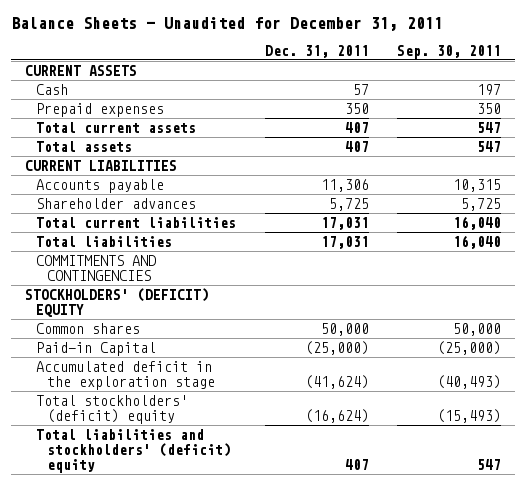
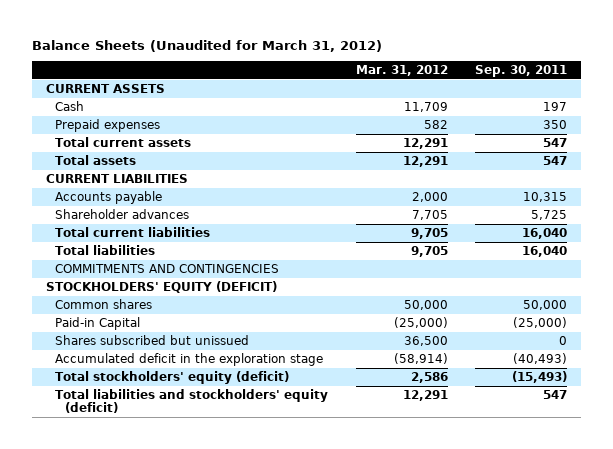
[10,16,443,31] Balance Sheets - Unaudited for December 31, 2011 -> [32,39,383,52] Balance Sheets (Unaudited for March 31, 2012)
[264,44,369,58] Dec. 31, 2011 -> none
none -> [355,64,448,76] Mar. 31, 2012
[24,287,209,317] STOCKHOLDERS' (DEFICIT) EQUITY -> [45,280,277,293] STOCKHOLDERS' EQUITY (DEFICIT)
none -> [55,334,250,345] Shares subscribed but unissued
[36,394,189,424] Total stockholders' (deficit) equity -> [55,370,290,384] Total stockholders' equity (deficit)
[36,428,232,473] Total liabilities and stockholders' (deficit) equity -> [55,388,329,414] Total liabilities and stockholders' equity (deficit)

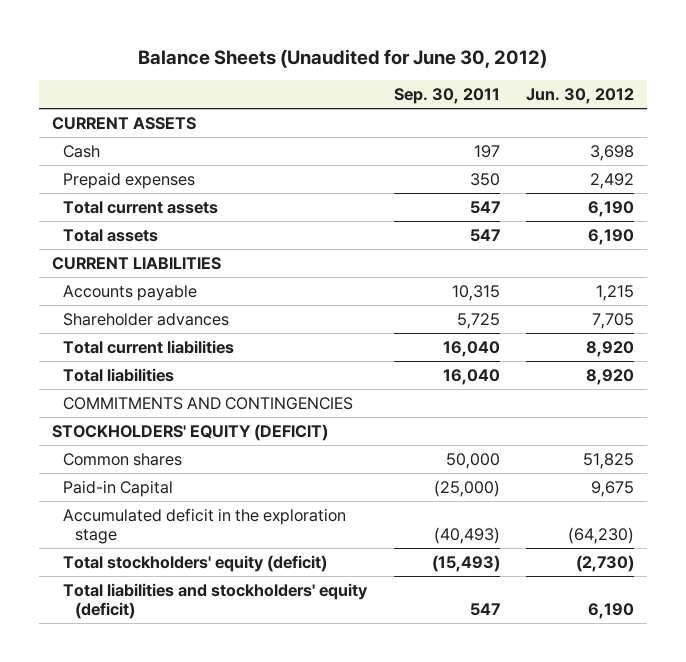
[32,39,383,52] Balance Sheets (Unaudited for March 31, 2012) -> [137,48,547,68] Balance Sheets (Unaudited for June 30, 2012)
[355,64,448,76] Mar. 31, 2012 -> none
none -> [525,87,634,104] Jun. 30, 2012
[55,334,250,345] Shares subscribed but unissued -> none

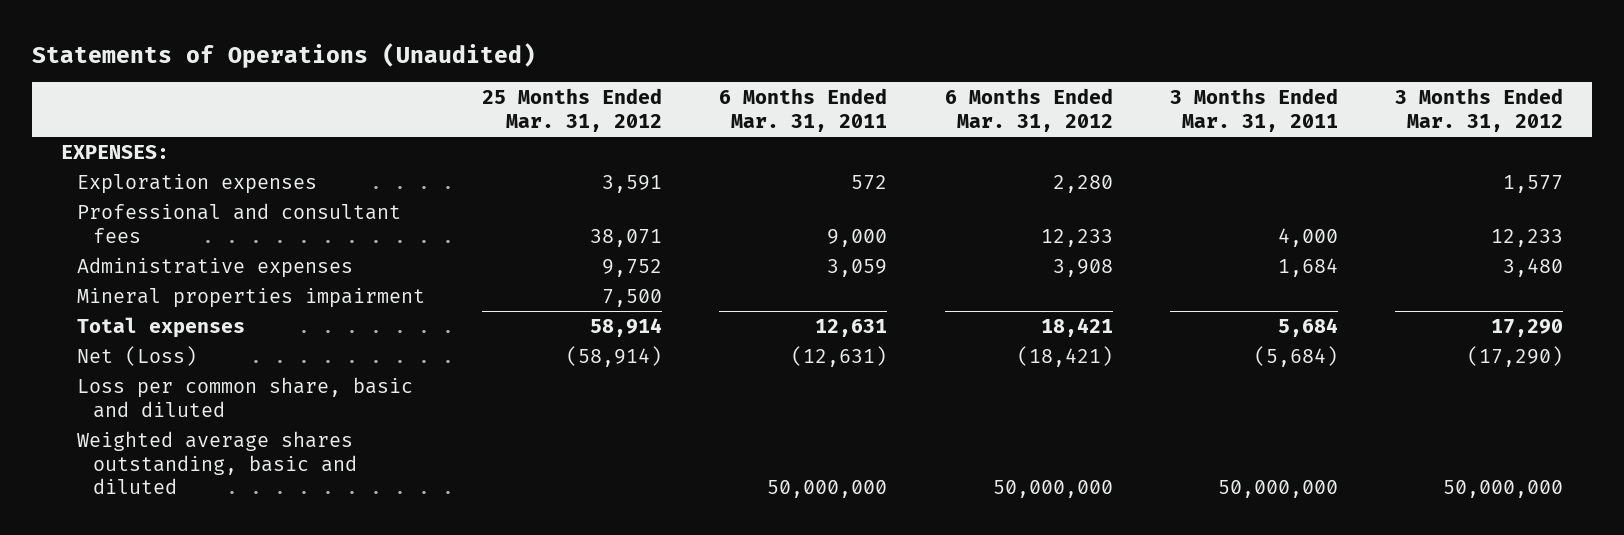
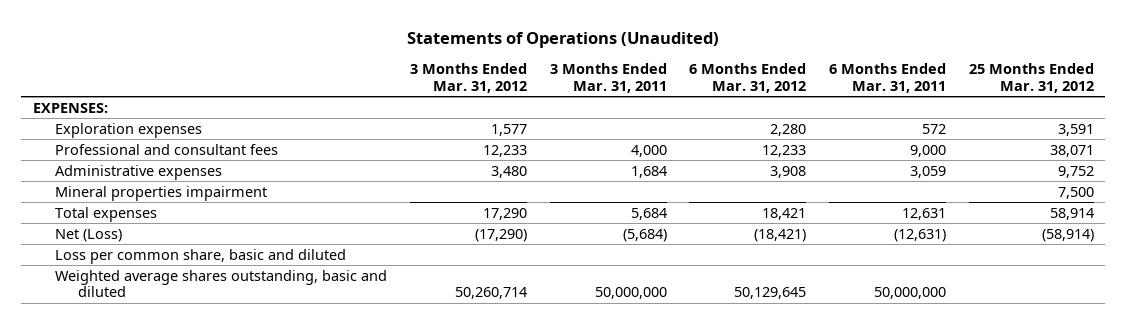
[992,480,1113,499] 50,000,000 -> [734,287,807,300] 50,129,645
[1443,480,1564,499] 50,000,000 -> [454,287,527,300] 50,260,714

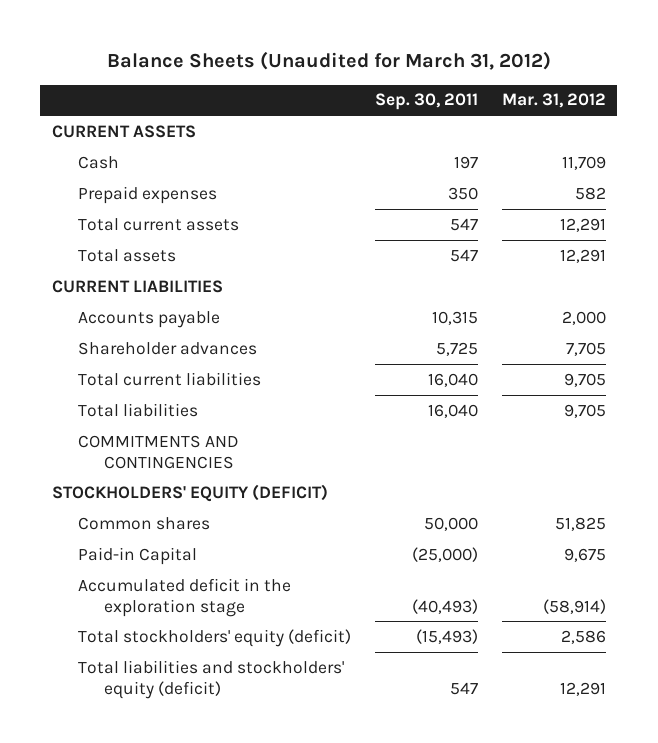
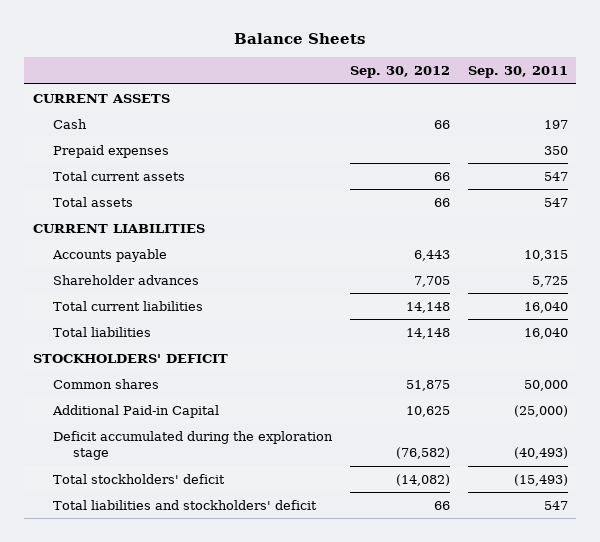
[106,51,551,71] Balance Sheets (Unaudited for March 31, 2012) -> [234,33,366,45] Balance Sheets
[501,93,606,109] Mar. 31, 2012 -> none
none -> [349,66,450,79] Sep. 30, 2012
[77,434,239,469] COMMITMENTS AND CONTINGENCIES -> none
[52,483,329,502] STOCKHOLDERS' EQUITY (DEFICIT) -> [32,353,228,363] STOCKHOLDERS' DEFICIT
[77,546,197,565] Paid-in Capital -> [51,404,219,418] Additional Paid-in Capital
[77,577,291,617] Accumulated deficit in the exploration stage -> [52,430,333,461] Deficit accumulated during the exploration stage
[77,628,351,647] Total stockholders' equity (deficit) -> [52,473,225,484] Total stockholders' deficit
[77,659,344,699] Total liabilities and stockholders' equity (deficit) -> [52,499,317,510] Total liabilities and stockholders' deficit

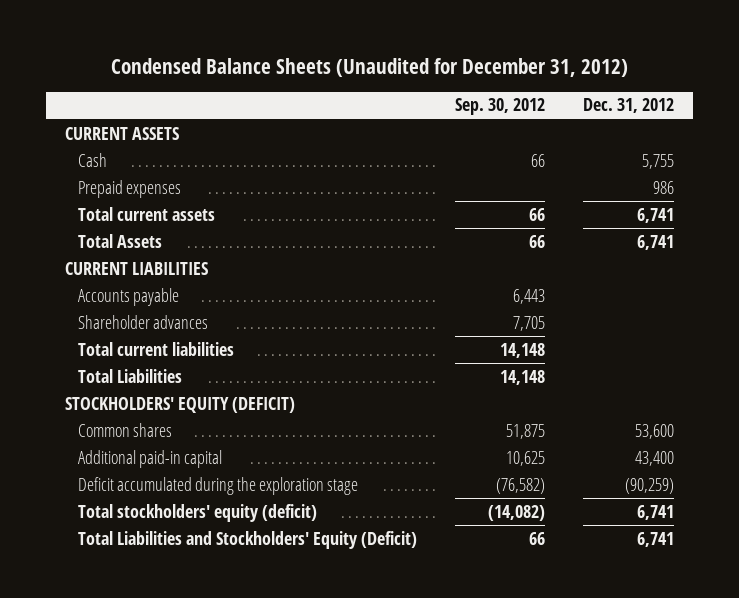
[234,33,366,45] Balance Sheets -> [110,57,628,77] Condensed Balance Sheets (Unaudited for December 31, 2012)
[467,66,568,79] Sep. 30, 2011 -> none
none -> [582,98,674,114] Dec. 31, 2012
[52,196,133,207] Total assets -> [78,233,163,248] Total Assets
[52,326,151,337] Total liabilities -> [78,368,183,383] Total Liabilities
[32,353,228,363] STOCKHOLDERS' DEFICIT -> [65,396,296,413] STOCKHOLDERS' EQUITY (DEFICIT)
[51,404,219,418] Additional Paid-in Capital -> [78,449,223,468] Additional paid-in capital
[52,473,225,484] Total stockholders' deficit -> [78,503,318,522] Total stockholders' equity (deficit)
[52,499,317,510] Total liabilities and stockholders' deficit -> [78,530,418,549] Total Liabilities and Stockholders' Equity (Deficit)

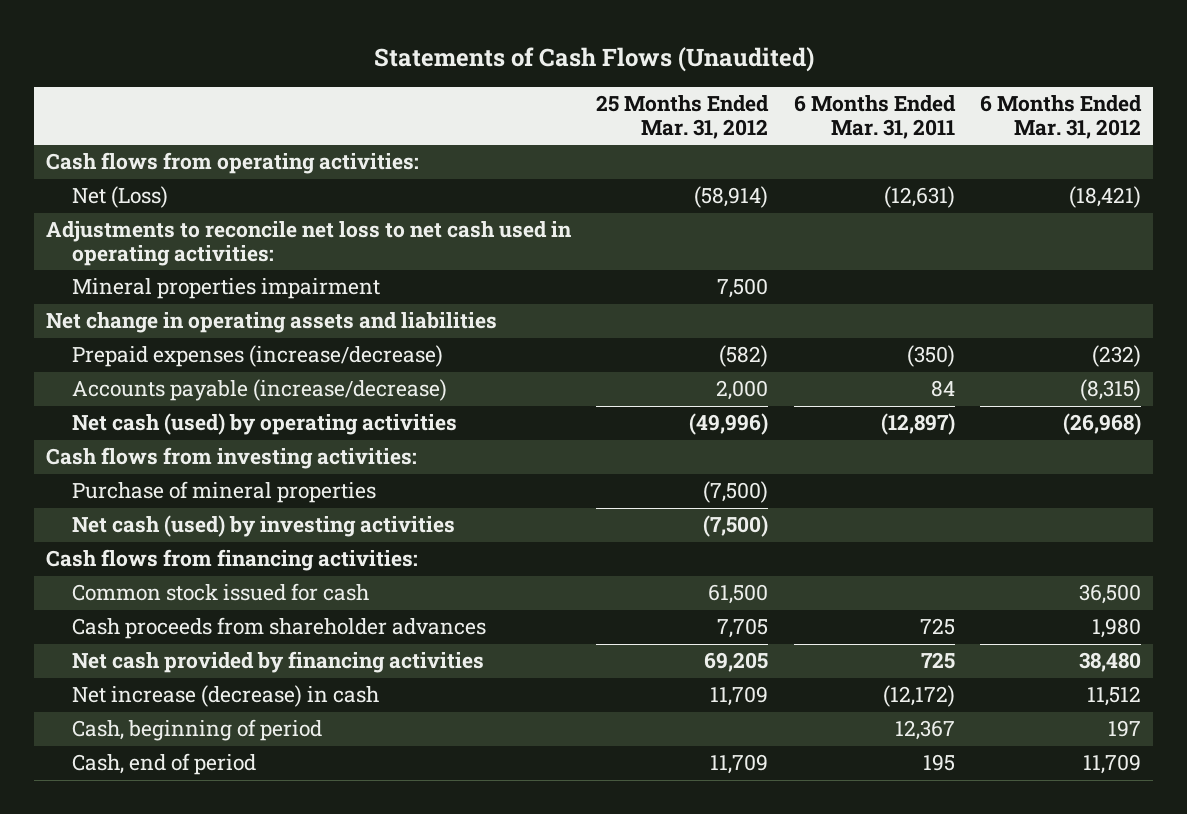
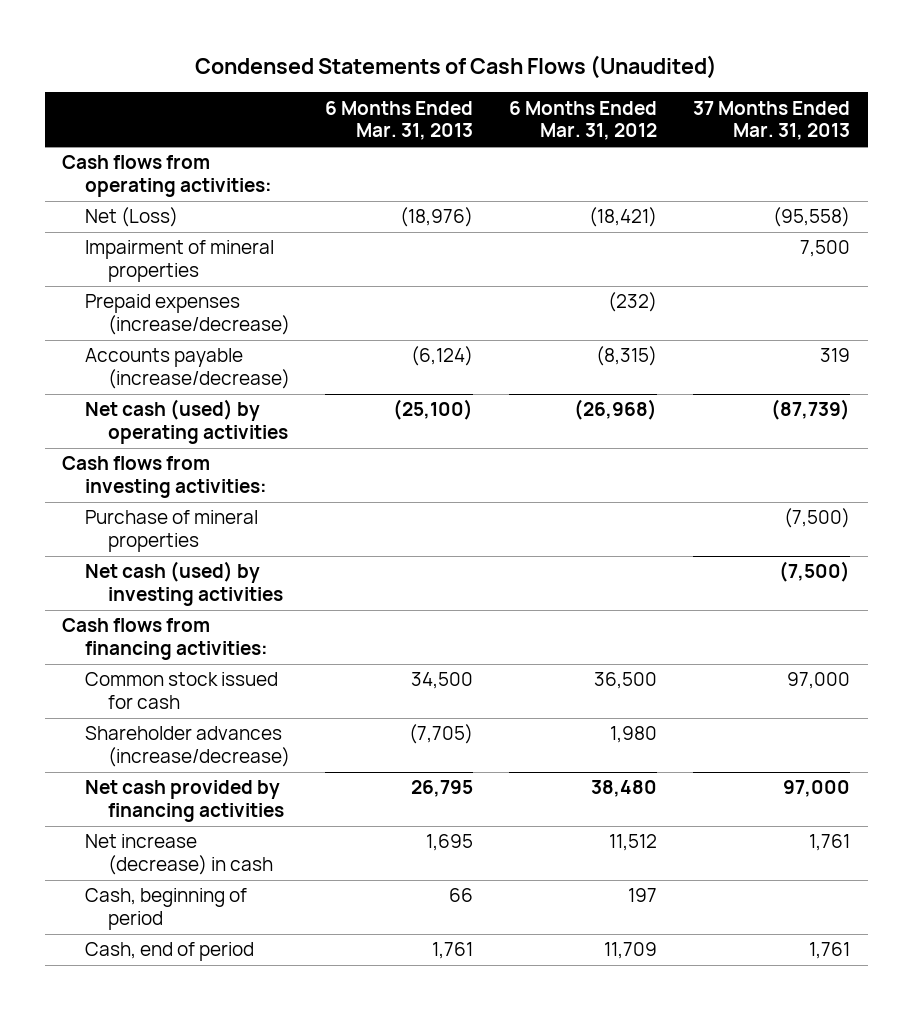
[373,47,814,73] Statements of Cash Flows (Unaudited) -> [195,54,718,79] Condensed Statements of Cash Flows (Unaudited)
[596,95,770,140] 25 Months Ended Mar. 31, 2012 -> none
[793,95,956,140] 6 Months Ended Mar. 31, 2011 -> none
none -> [325,100,474,141] 6 Months Ended Mar. 31, 2013
none -> [693,100,851,141] 37 Months Ended Mar. 31, 2013
[46,221,573,267] Adjustments to reconcile net loss to net cash used in operating activities: -> none
[46,312,498,334] Net change in operating assets and liabilities -> none
[72,278,381,300] Mineral properties impairment -> [85,240,275,282] Impairment of mineral properties
[72,617,487,640] Cash proceeds from shareholder advances -> [85,726,290,767] Shareholder advances (increase/decrease)

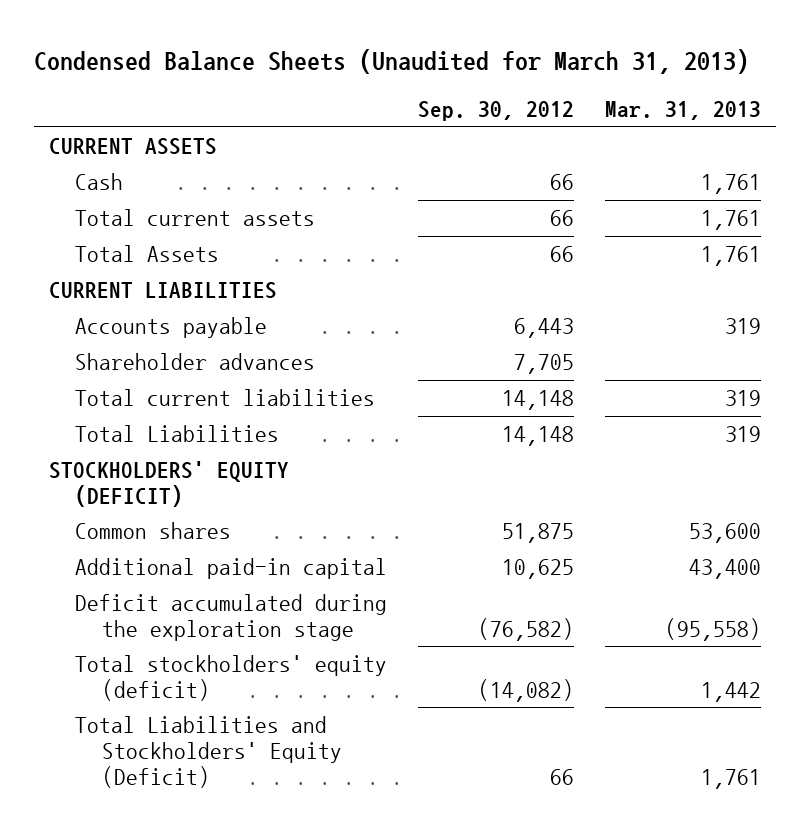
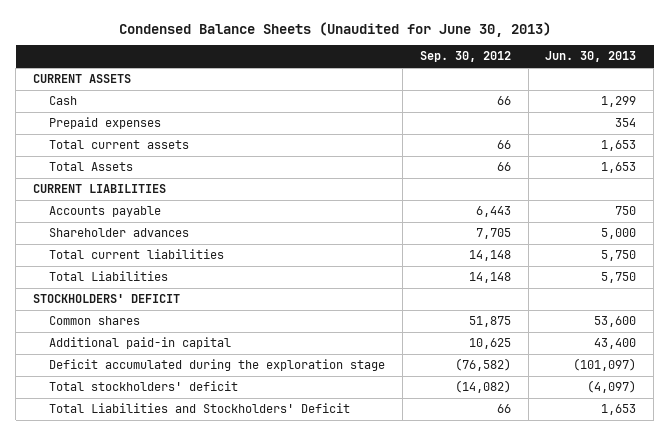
[33,48,749,74] Condensed Balance Sheets (Unaudited for March 31, 2013) -> [118,21,551,37] Condensed Balance Sheets (Unaudited for June 30, 2013)
[604,101,761,121] Mar. 31, 2013 -> none
none -> [545,51,637,63] Jun. 30, 2013
none -> [49,117,162,130] Prepaid expenses
[49,461,290,507] STOCKHOLDERS' EQUITY (DEFICIT) -> [32,294,180,304] STOCKHOLDERS' DEFICIT
[75,655,388,701] Total stockholders' equity (deficit) -> [49,381,239,392] Total stockholders' deficit
[75,716,342,788] Total Liabilities and Stockholders' Equity (Deficit) -> [49,403,351,414] Total Liabilities and Stockholders' Deficit

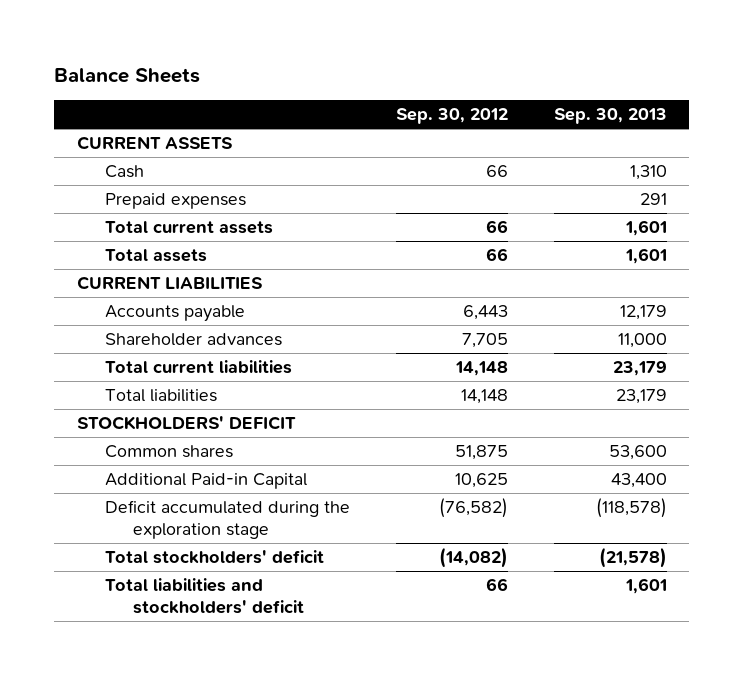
[118,21,551,37] Condensed Balance Sheets (Unaudited for June 30, 2013) -> [54,68,201,84] Balance Sheets
[545,51,637,63] Jun. 30, 2013 -> none
none -> [553,108,667,125] Sep. 30, 2013
[49,162,134,172] Total Assets -> [104,249,207,263] Total assets
[49,271,169,282] Total Liabilities -> [104,389,217,403] Total liabilities
[49,337,232,350] Additional paid-in capital -> [104,473,307,490] Additional Paid-in Capital
[49,403,351,414] Total Liabilities and Stockholders' Deficit -> [104,578,304,615] Total liabilities and stockholders' deficit

